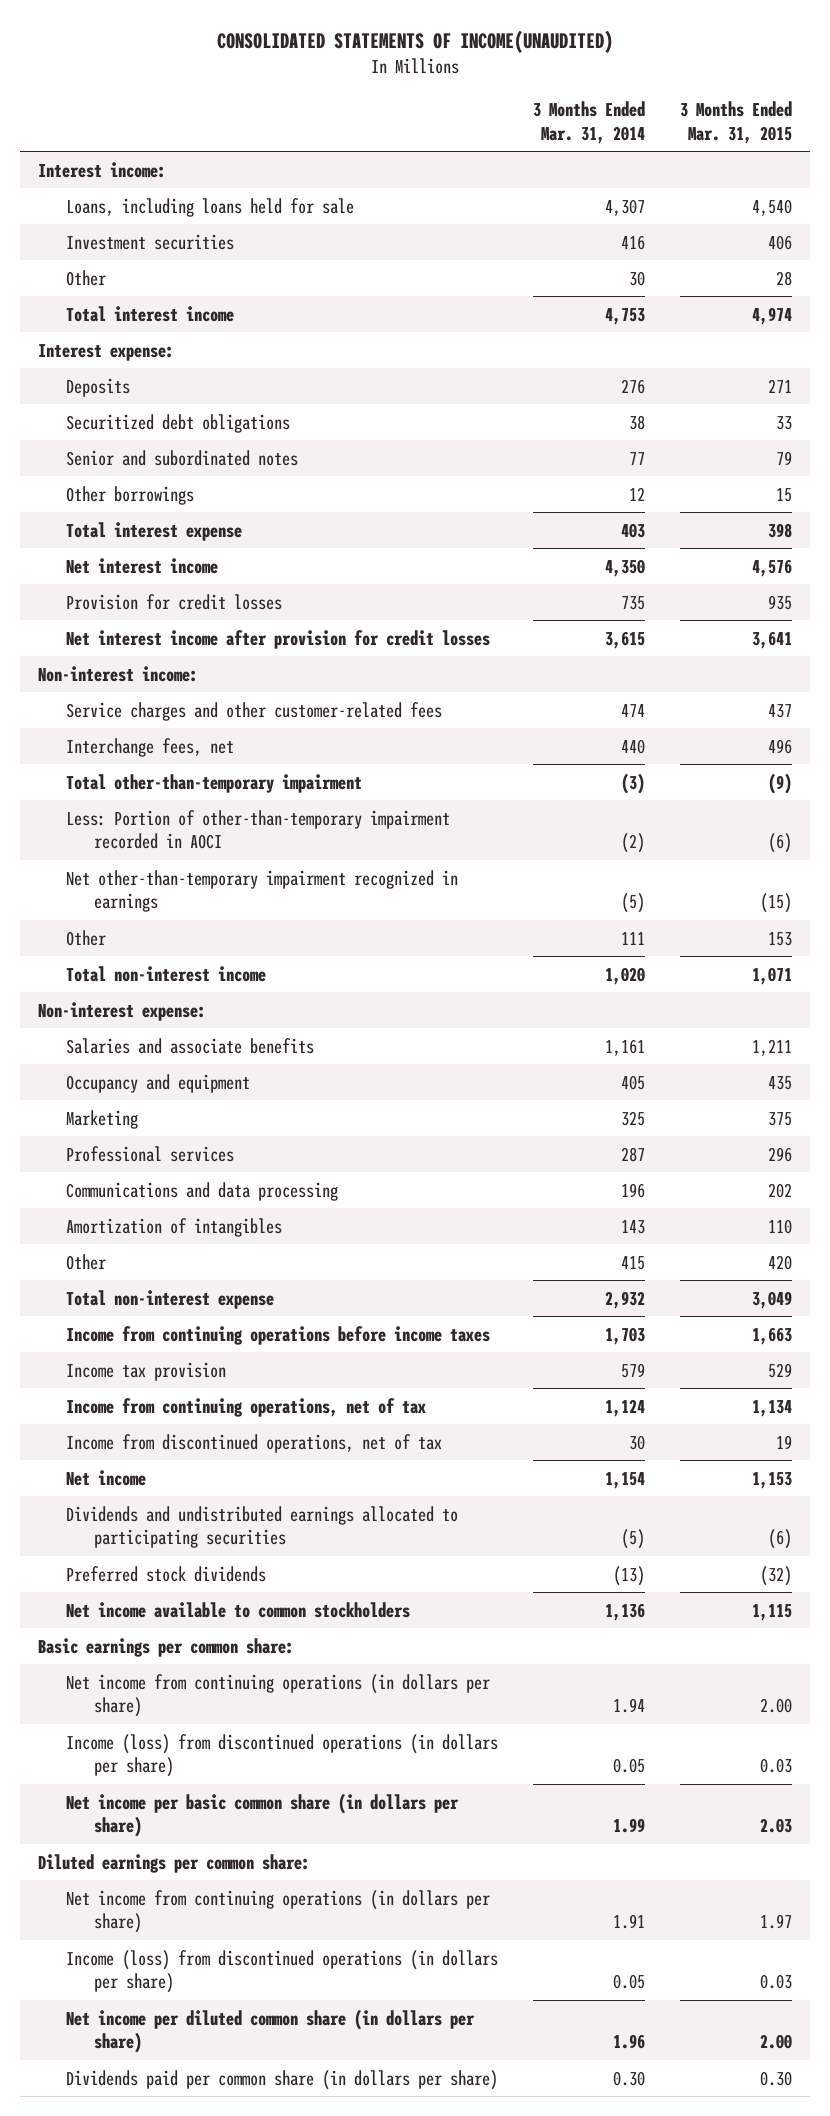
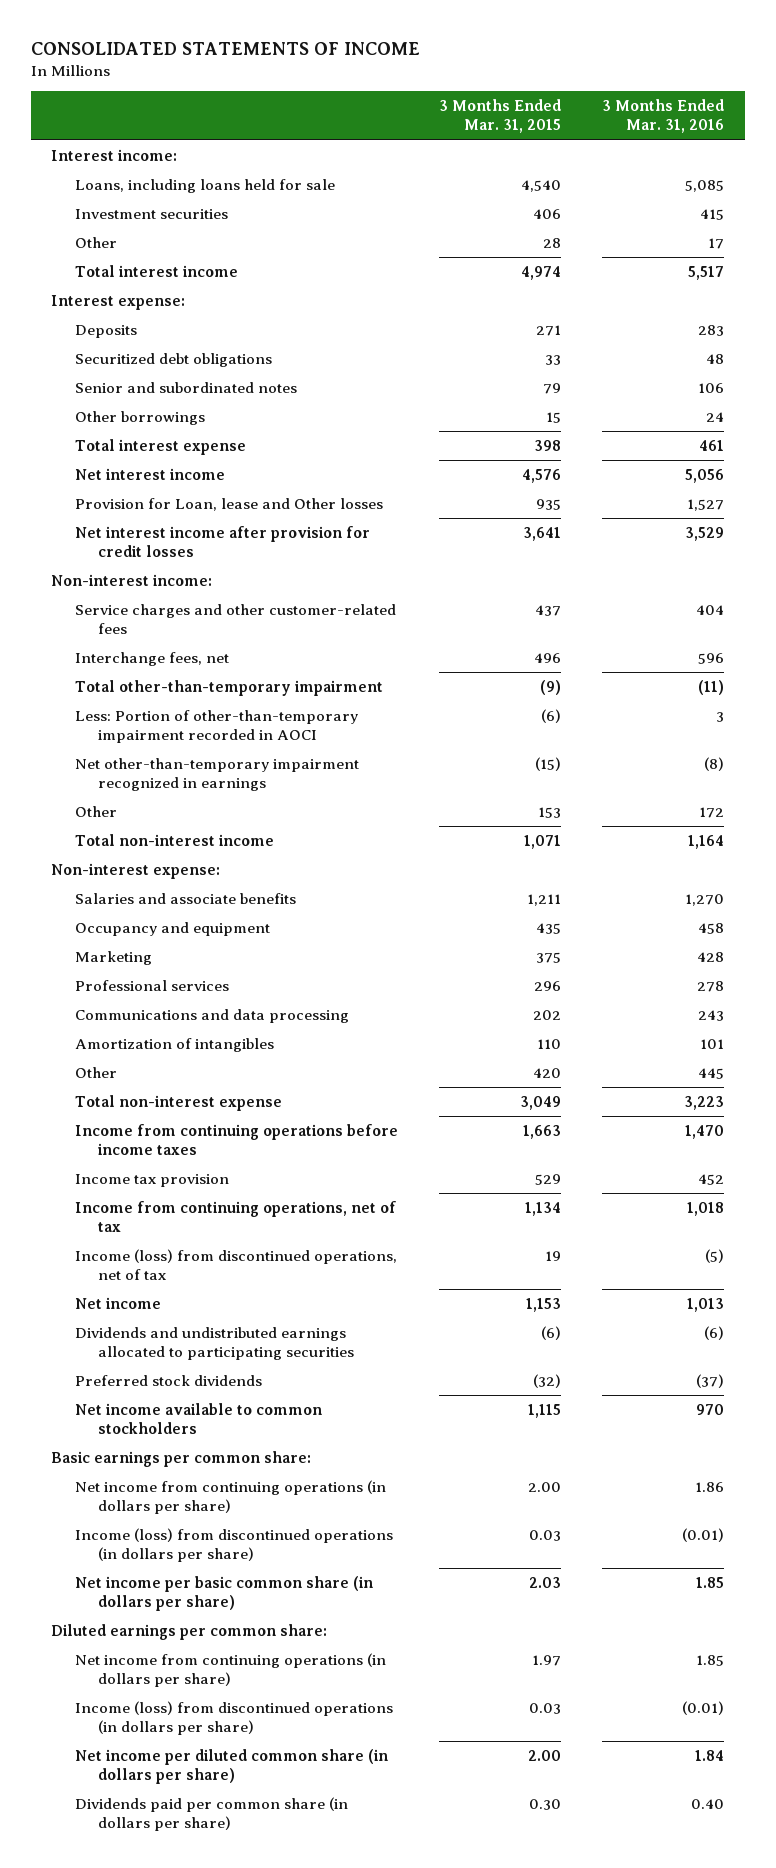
[216,30,613,54] CONSOLIDATED STATEMENTS OF INCOME(UNAUDITED) -> [30,41,420,55] CONSOLIDATED STATEMENTS OF INCOME
[533,101,646,144] 3 Months Ended Mar. 31, 2014 -> none
none -> [602,99,725,134] 3 Months Ended Mar. 31, 2016
[65,593,282,610] Provision for credit losses -> [74,498,383,512] Provision for Loan, lease and Other losses
[65,1433,442,1453] Income from discontinued operations, net of tax -> [74,1249,397,1280] Income (loss) from discontinued operations, net of tax

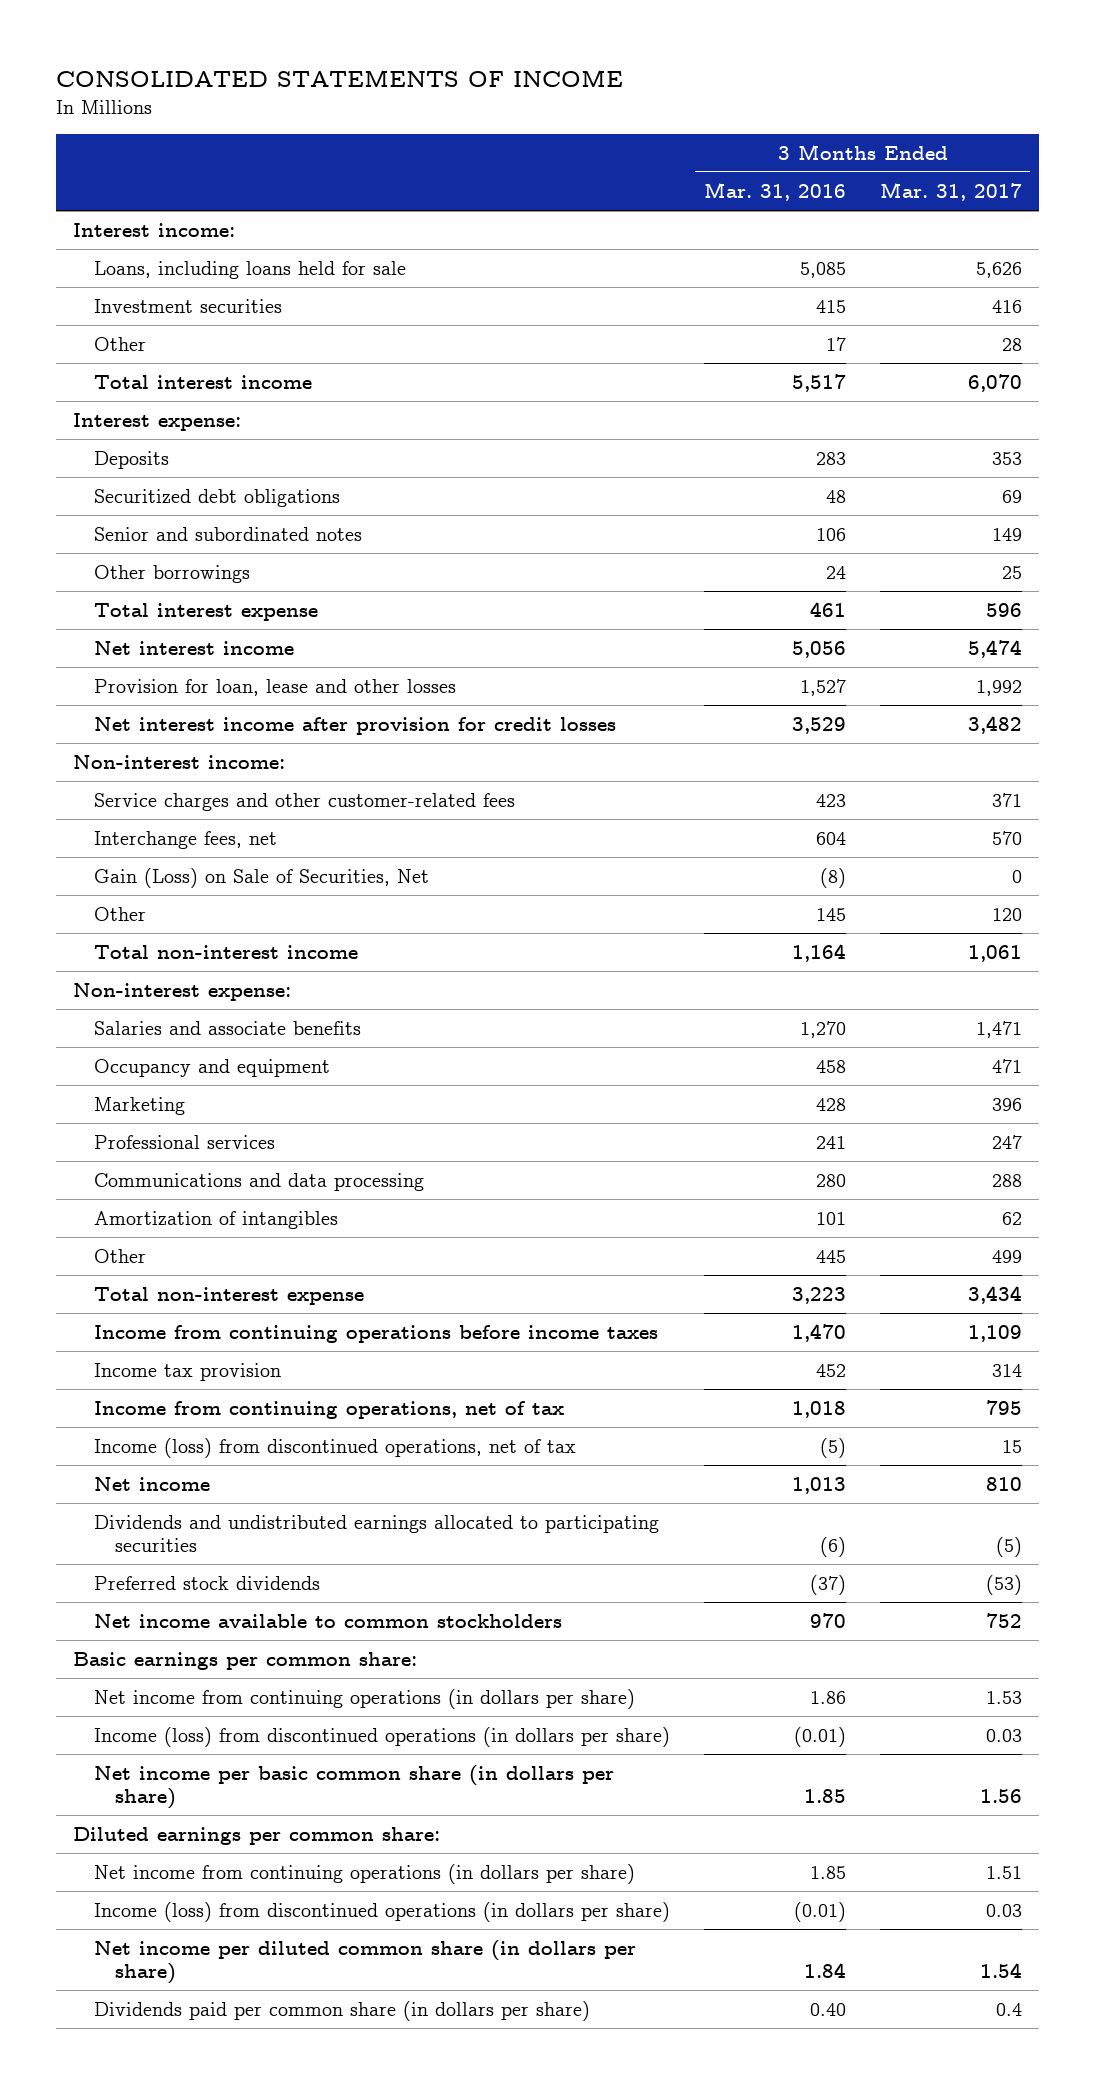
[439,99,562,134] 3 Months Ended Mar. 31, 2015 -> none
none -> [879,181,1022,201] Mar. 31, 2017
[74,498,383,512] Provision for Loan, lease and Other losses -> [93,678,456,696] Provision for loan, lease and other losses
[74,680,383,697] Total other-than-temporary impairment -> none
[74,710,358,743] Less: Portion of other-than-temporary impairment recorded in AOCI -> none
[74,758,359,791] Net other-than-temporary impairment recognized in earnings -> none
[696,605,725,616] 404 -> [815,793,846,807] 423
[698,653,725,665] 596 -> [815,831,846,845] 604
none -> [93,867,429,888] Gain (Loss) on Sale of Securities, Net
[699,807,725,819] 172 -> [815,907,846,921] 145
[697,981,725,993] 278 -> [815,1135,846,1149] 241
[698,1010,725,1022] 243 -> [815,1173,846,1187] 280

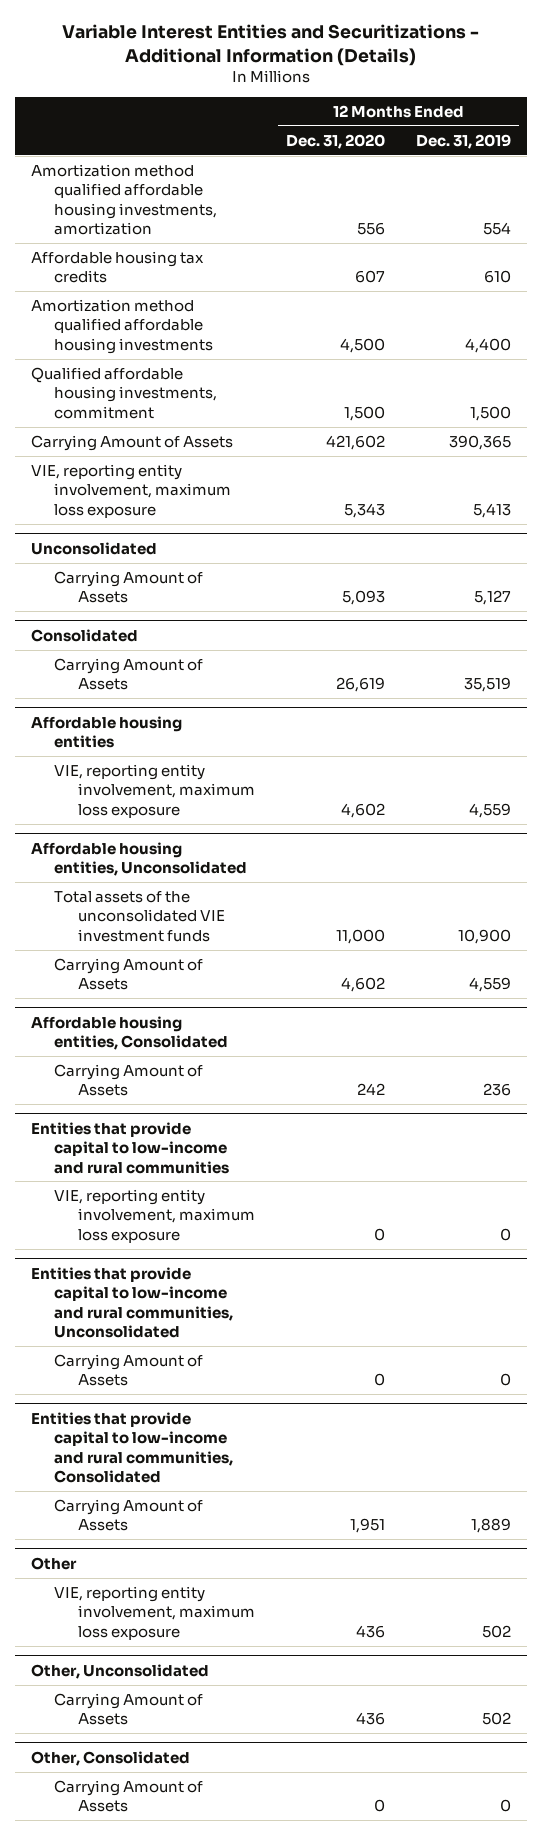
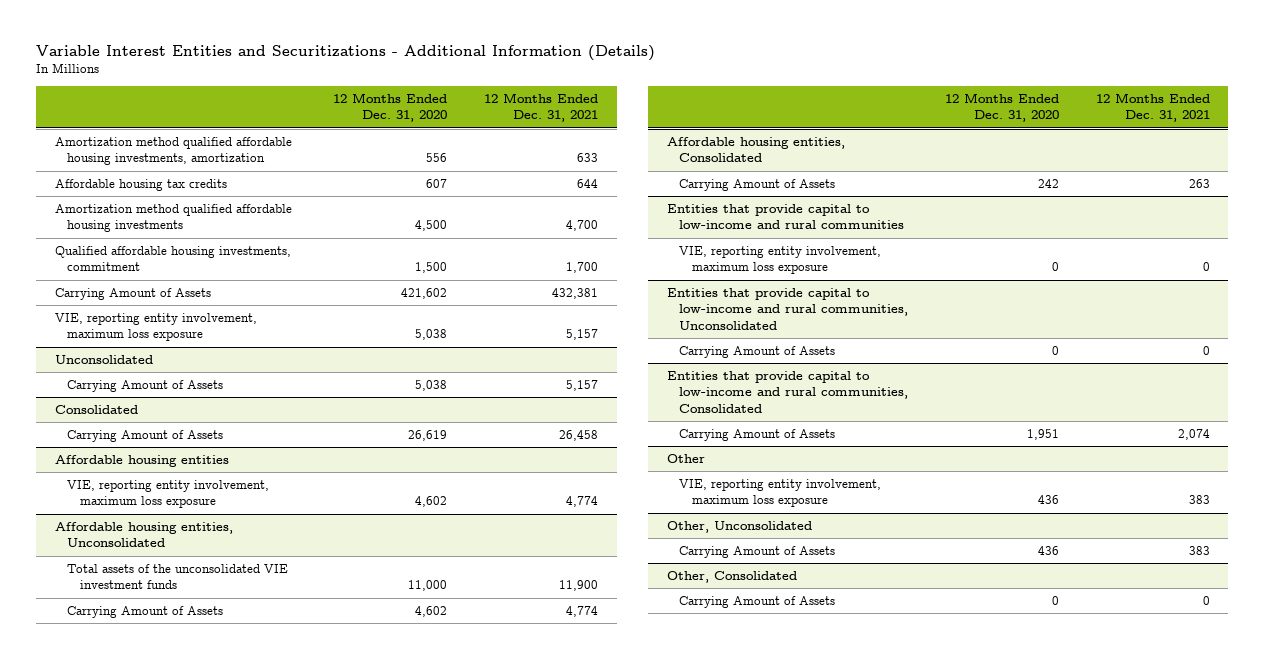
[416,133,512,149] Dec. 31, 2019 -> none
none -> [484,93,599,123] 12 Months Ended Dec. 31, 2021
[343,502,385,518] 5,343 -> [415,329,448,341] 5,038
[341,590,385,606] 5,093 -> [415,380,448,392] 5,038

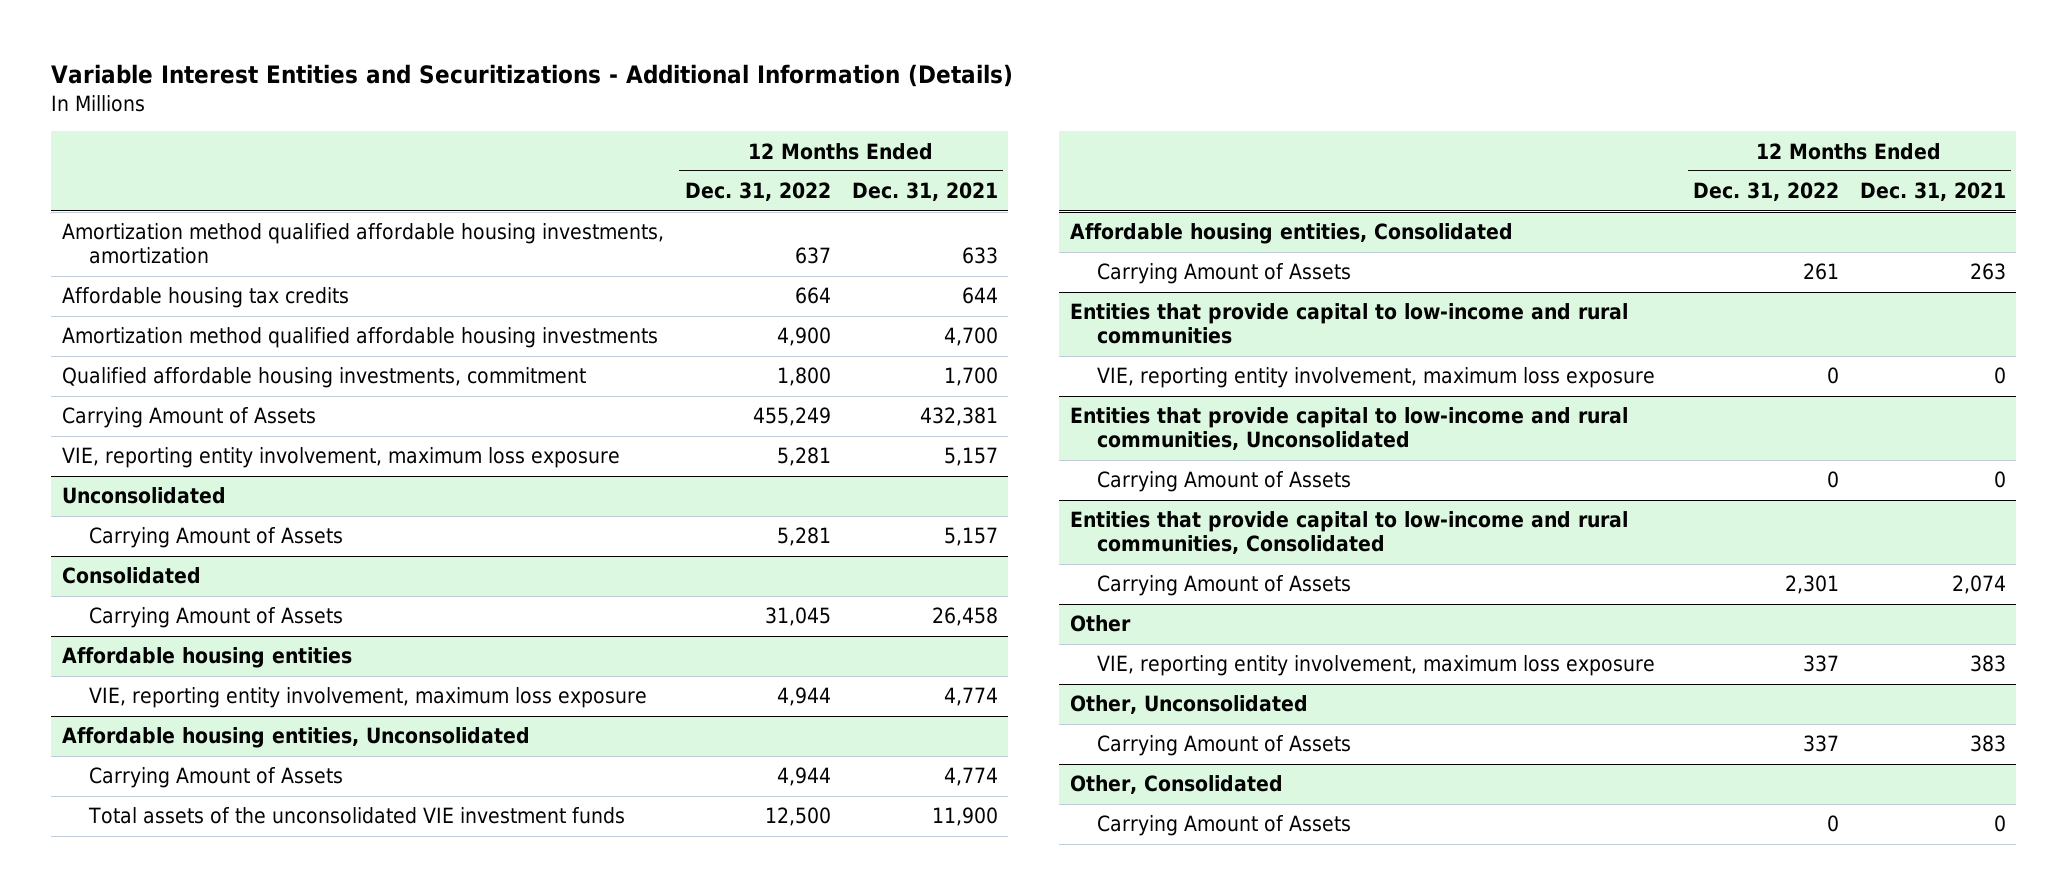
[333,93,448,123] 12 Months Ended Dec. 31, 2020 -> none
none -> [684,182,831,202] Dec. 31, 2022
[67,564,289,590] Total assets of the unconsolidated VIE investment funds -> [88,807,626,825] Total assets of the unconsolidated VIE investment funds

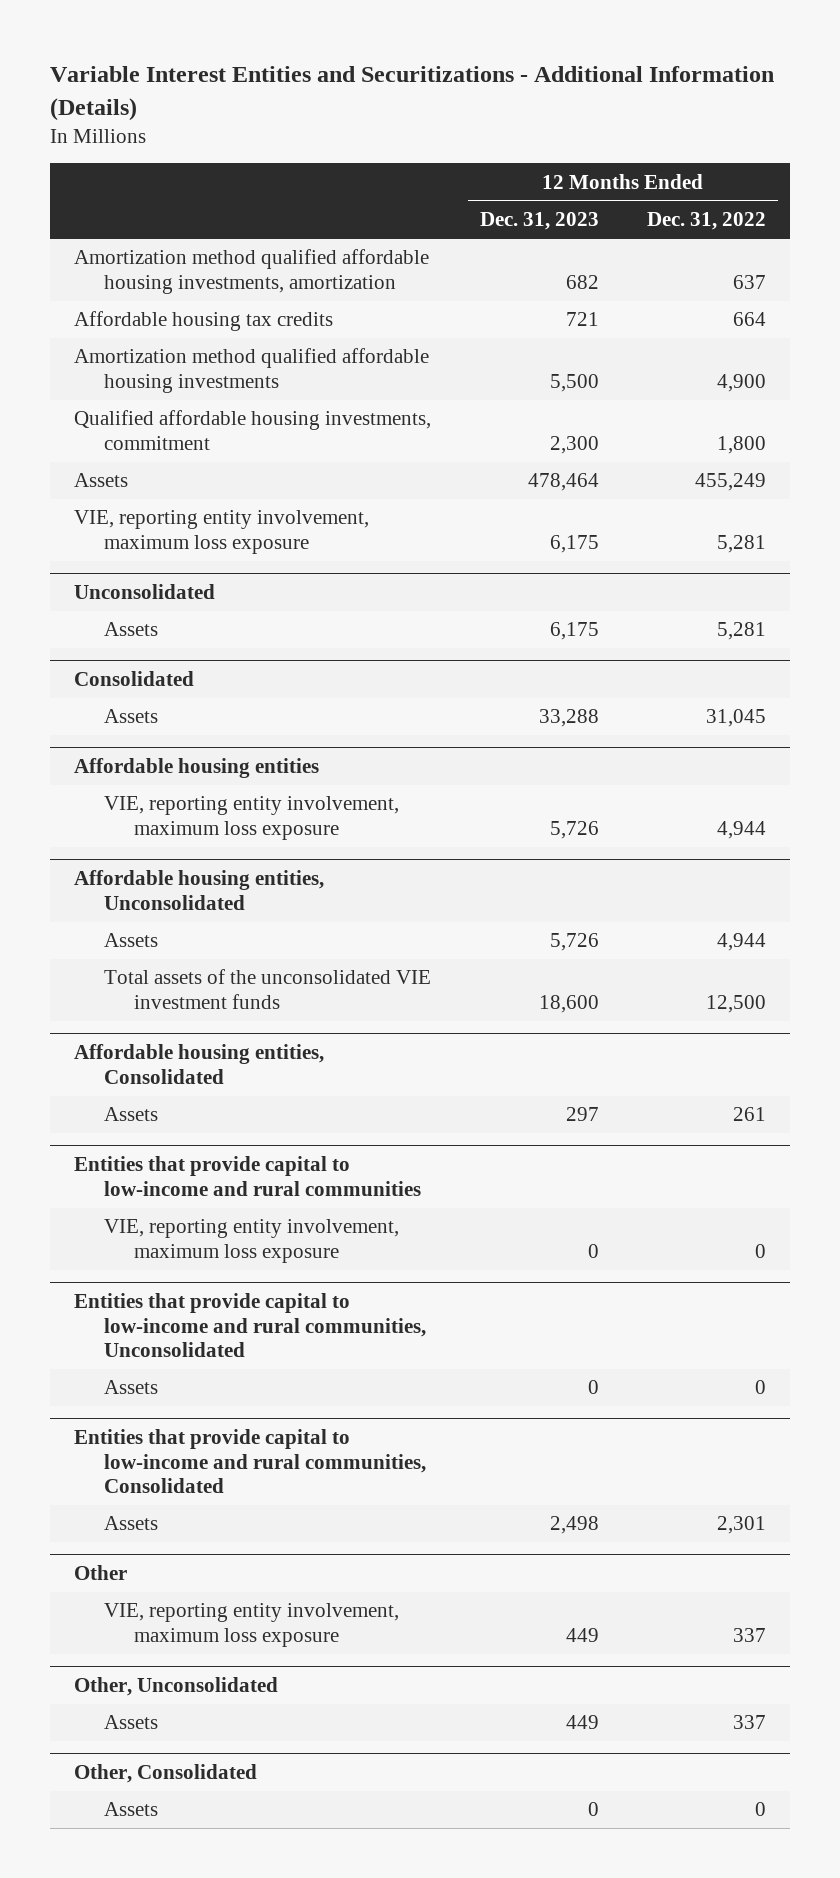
[851,182,998,202] Dec. 31, 2021 -> none
none -> [479,212,599,231] Dec. 31, 2023
[61,407,316,429] Carrying Amount of Assets -> [74,473,129,488] Assets
[89,527,344,549] Carrying Amount of Assets -> [103,622,158,637] Assets
[89,607,344,629] Carrying Amount of Assets -> [103,709,158,724] Assets
[89,767,344,789] Carrying Amount of Assets -> [103,933,158,948] Assets
[1097,263,1352,285] Carrying Amount of Assets -> [103,1107,158,1122] Assets
[1097,471,1352,493] Carrying Amount of Assets -> [103,1380,158,1395] Assets
[1097,575,1352,597] Carrying Amount of Assets -> [103,1516,158,1531] Assets
[1097,735,1352,757] Carrying Amount of Assets -> [103,1715,158,1730] Assets
[1097,815,1352,837] Carrying Amount of Assets -> [103,1802,158,1817] Assets

